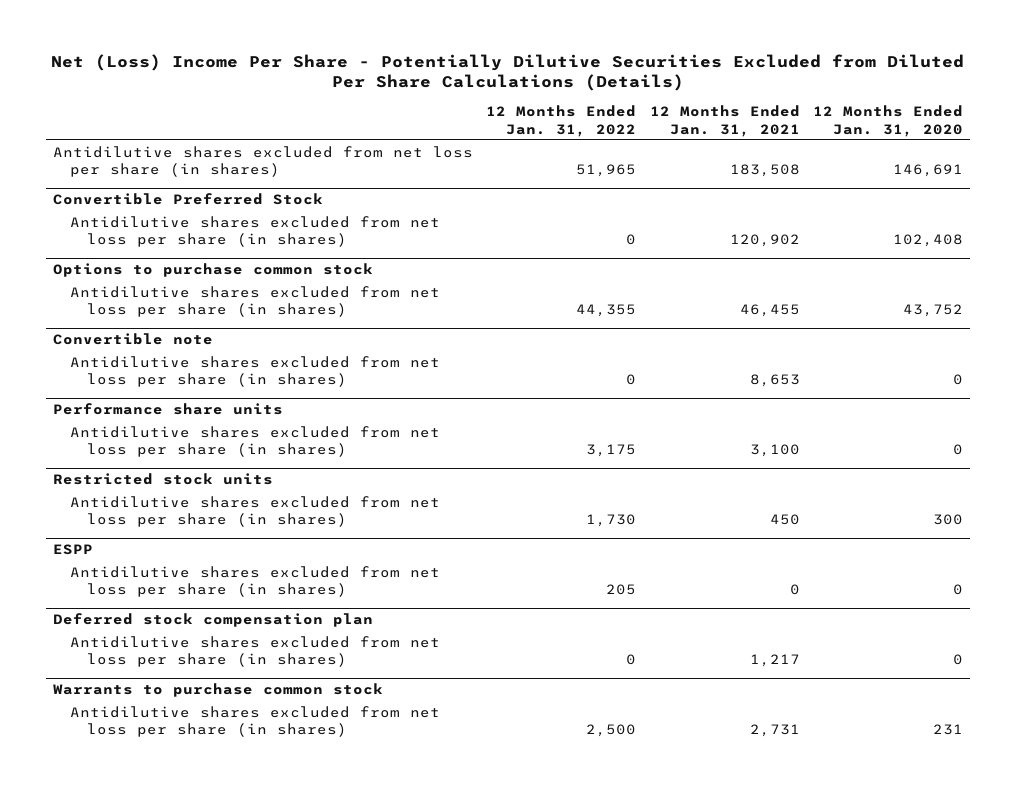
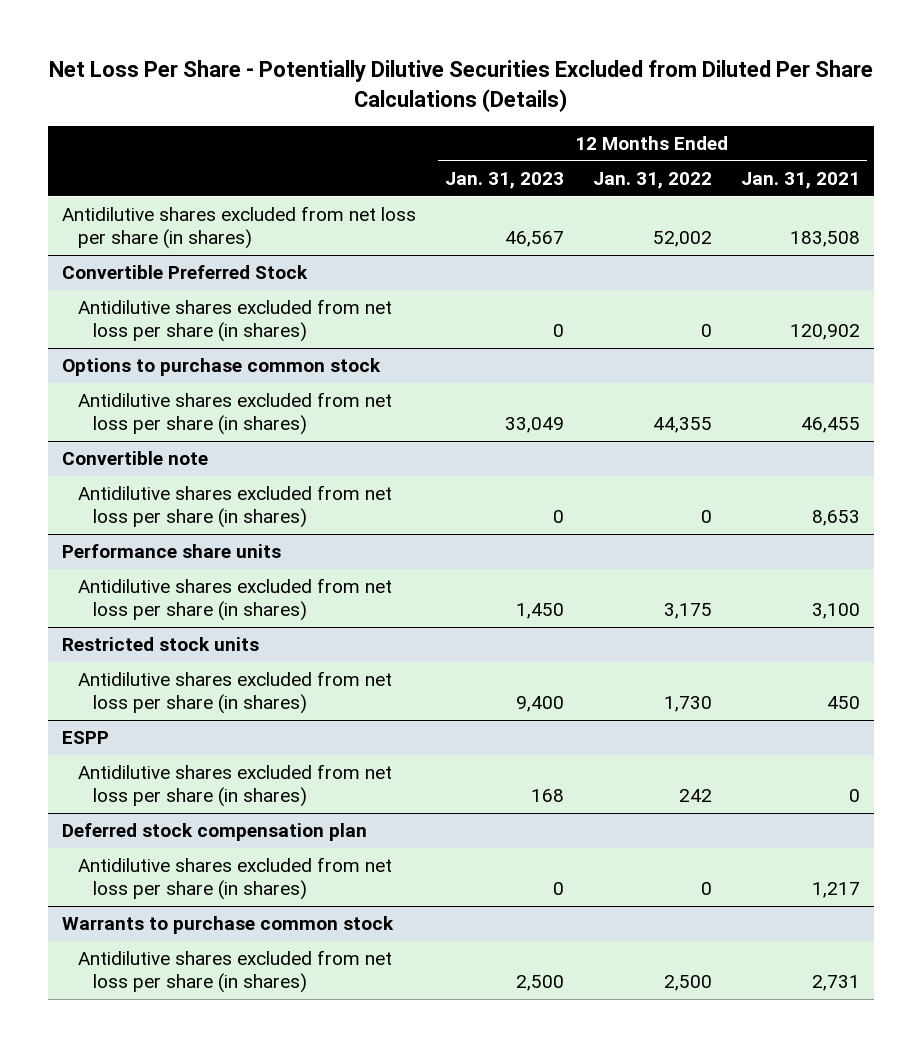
[51,53,965,92] Net (Loss) Income Per Share - Potentially Dilutive Securities Excluded from Diluted Per Share Calculations (Details) -> [48,60,873,112] Net Loss Per Share - Potentially Dilutive Securities Excluded from Diluted Per Share Calculations (Details)
[813,105,964,137] 12 Months Ended Jan. 31, 2020 -> none
none -> [445,172,565,190] Jan. 31, 2023
[576,163,637,177] 51,965 -> [652,230,712,247] 52,002
[606,583,637,595] 205 -> [678,788,712,802] 242

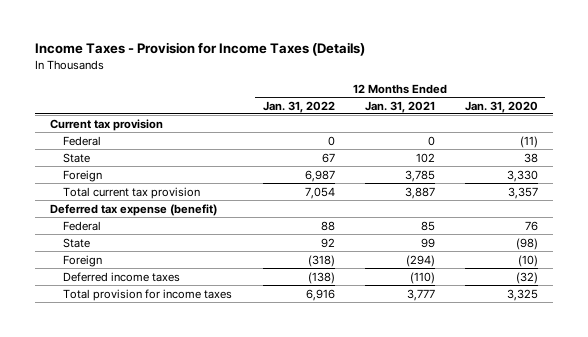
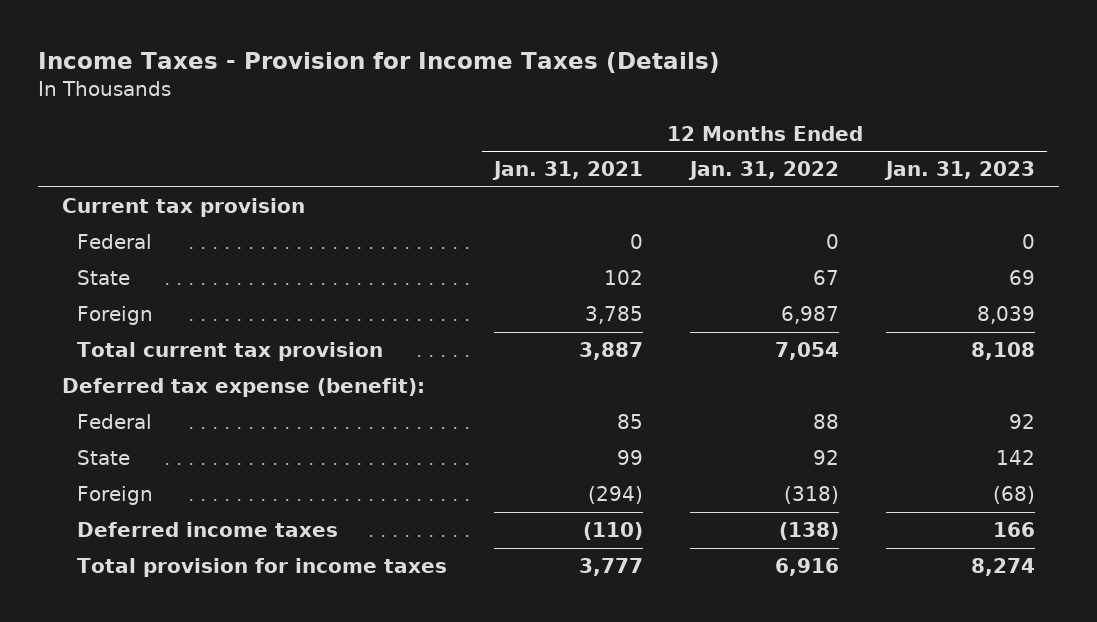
[464,100,538,113] Jan. 31, 2020 -> none
none -> [884,161,1036,181] Jan. 31, 2023
[50,203,218,216] Deferred tax expense (benefit) -> [61,378,425,398] Deferred tax expense (benefit):

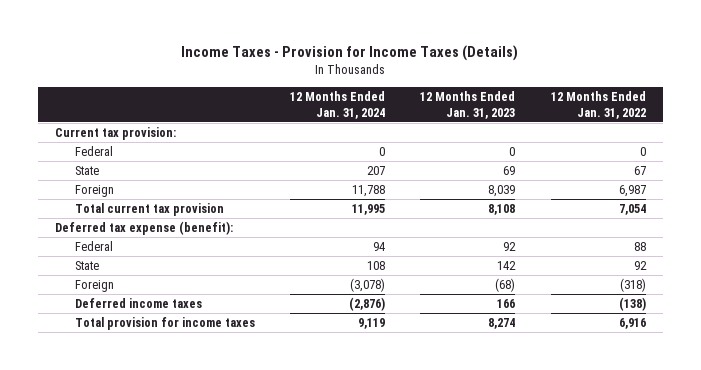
[491,161,643,181] Jan. 31, 2021 -> none
none -> [290,91,386,119] 12 Months Ended Jan. 31, 2024
[61,198,305,218] Current tax provision -> [55,126,177,140] Current tax provision:

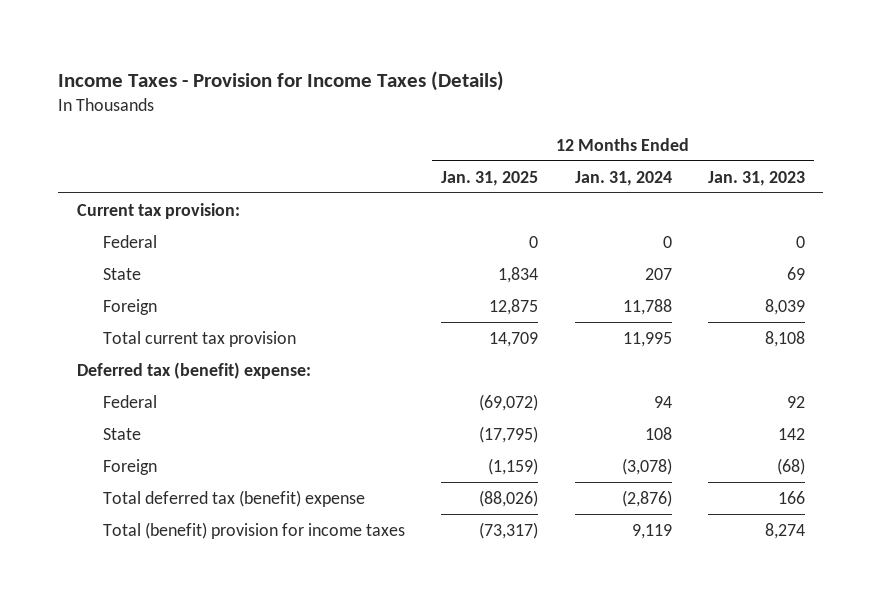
[550,91,646,119] 12 Months Ended Jan. 31, 2022 -> none
none -> [441,170,539,186] Jan. 31, 2025
[55,220,234,235] Deferred tax expense (benefit): -> [76,361,311,379] Deferred tax (benefit) expense:
[74,297,202,308] Deferred income taxes -> [102,489,365,507] Total deferred tax (benefit) expense
[74,316,255,330] Total provision for income taxes -> [102,521,405,539] Total (benefit) provision for income taxes

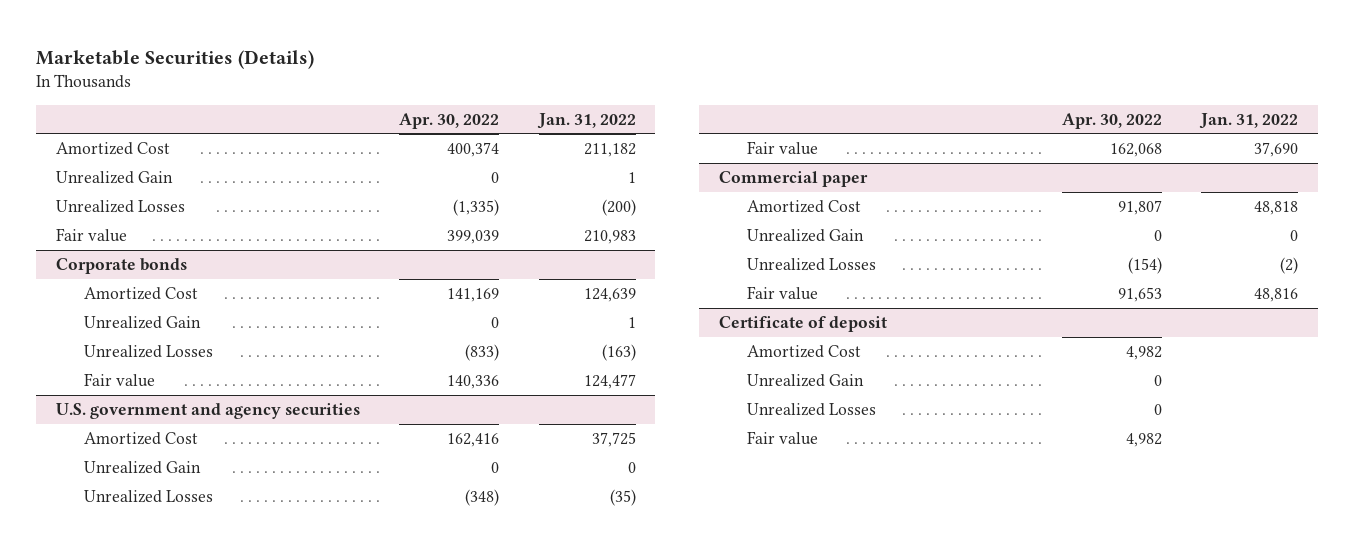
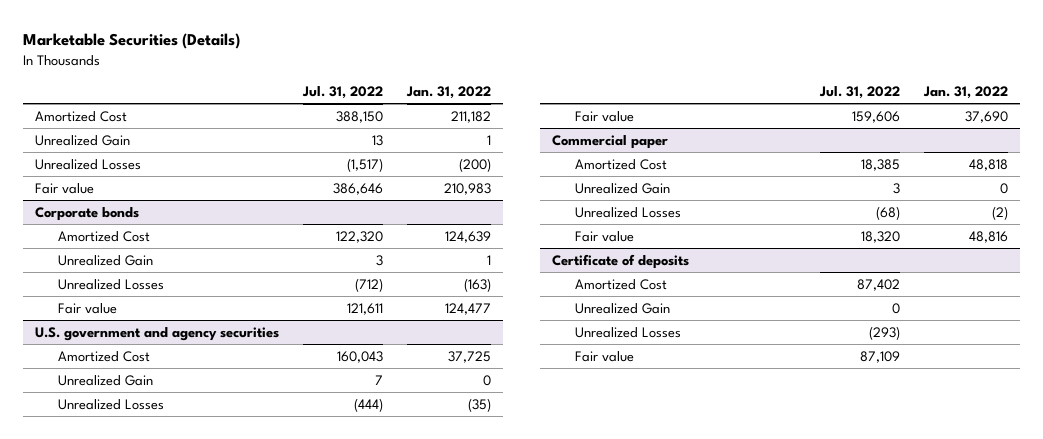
[399,112,500,129] Apr. 30, 2022 -> none
none -> [301,86,383,100] Jul. 31, 2022
[718,315,887,332] Certificate of deposit -> [551,253,689,269] Certificate of deposits

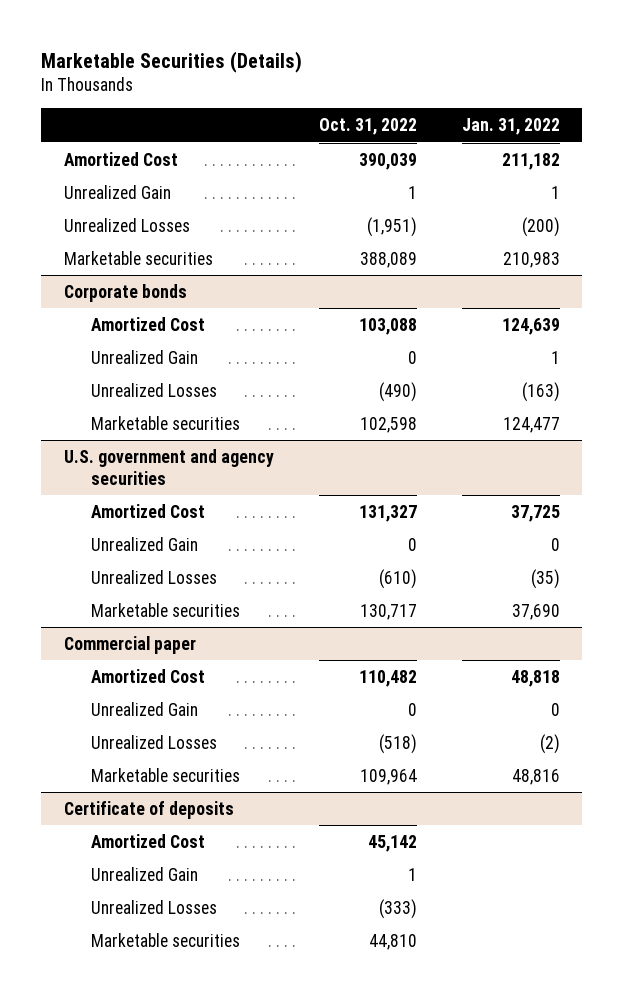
[301,86,383,100] Jul. 31, 2022 -> none
none -> [318,118,417,136] Oct. 31, 2022
[34,182,94,194] Fair value -> [63,250,213,265] Marketable securities
[57,302,117,314] Fair value -> [90,415,240,430] Marketable securities
[574,110,634,122] Fair value -> [90,602,240,617] Marketable securities
[574,230,634,242] Fair value -> [90,767,240,782] Marketable securities
[574,350,634,362] Fair value -> [90,932,240,947] Marketable securities

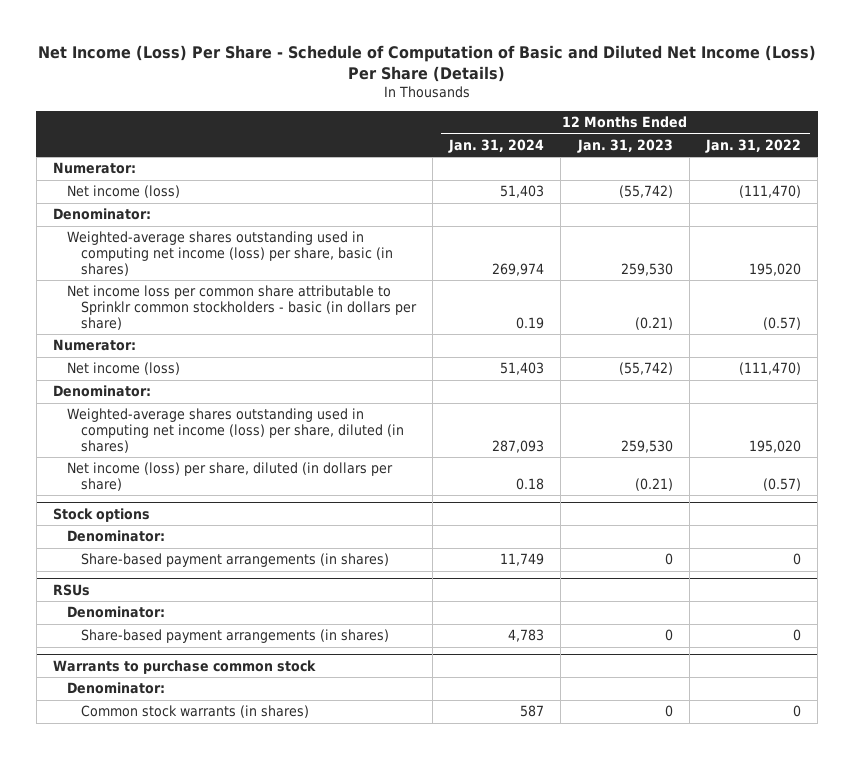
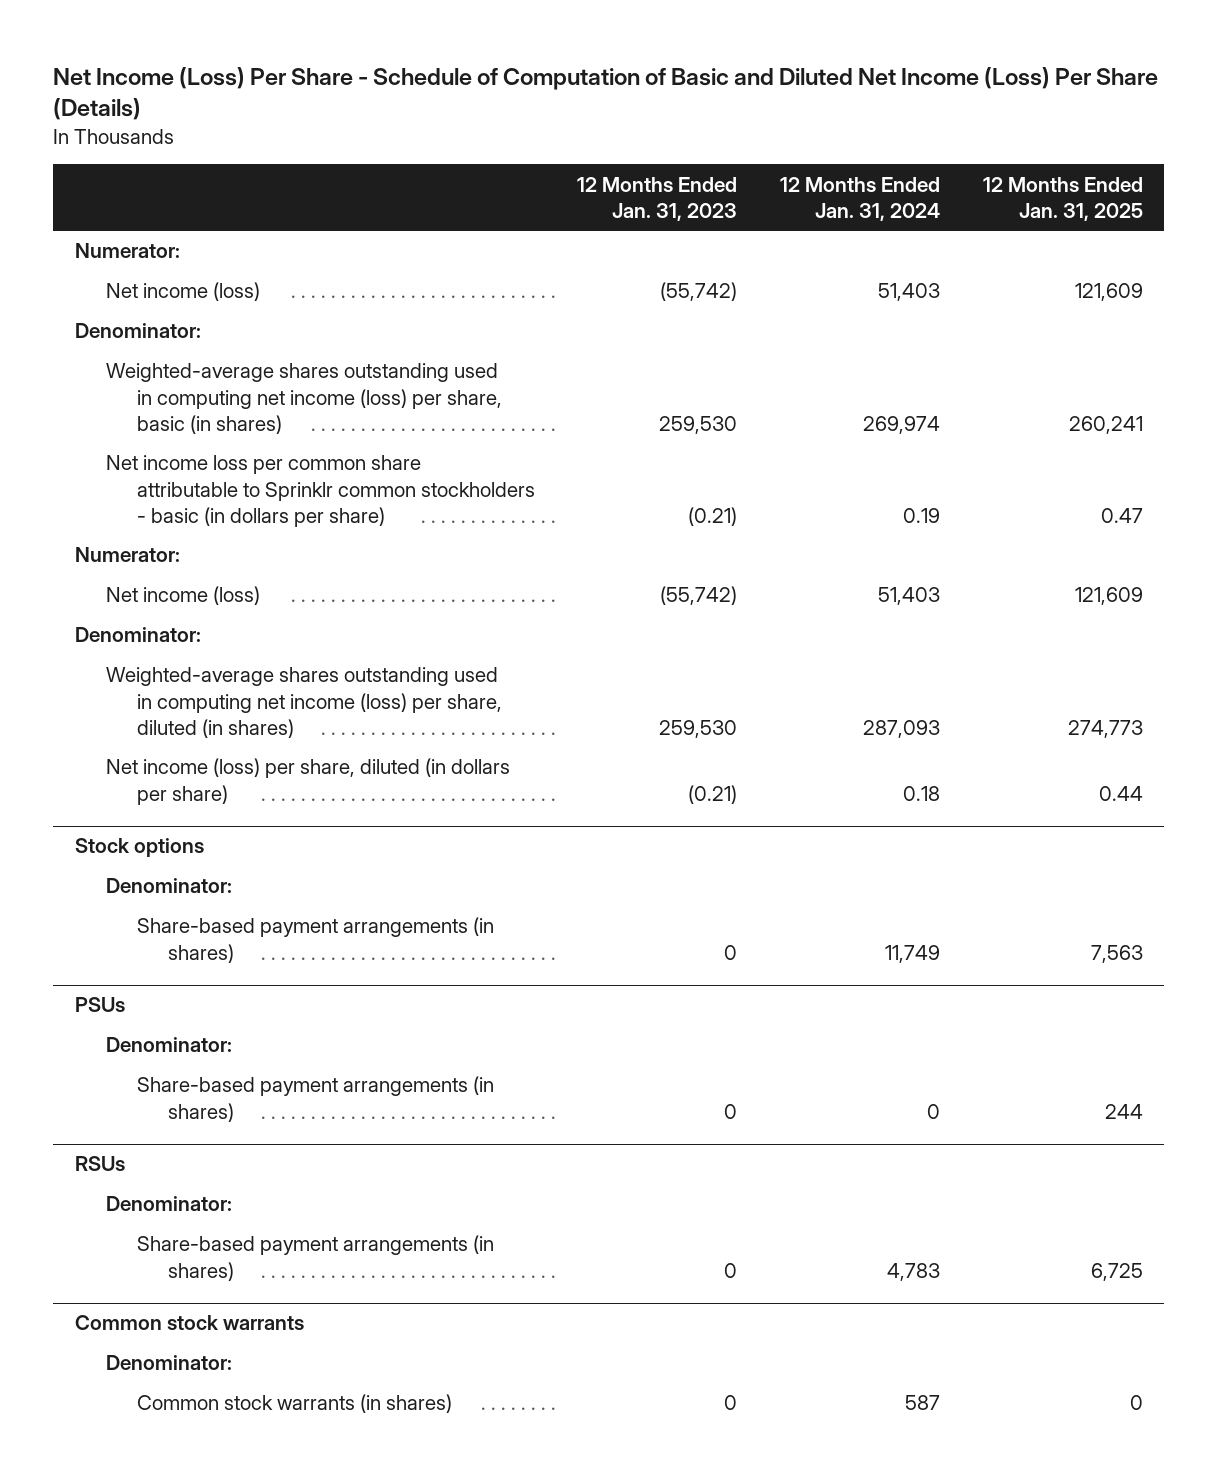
[705,138,802,153] Jan. 31, 2022 -> none
none -> [982,176,1143,221] 12 Months Ended Jan. 31, 2025
none -> [74,997,125,1013] PSUs
none -> [105,1037,232,1053] Denominator:
none -> [136,1076,494,1122] Share-based payment arrangements (in shares)
[53,660,317,675] Warrants to purchase common stock -> [74,1315,304,1331] Common stock warrants

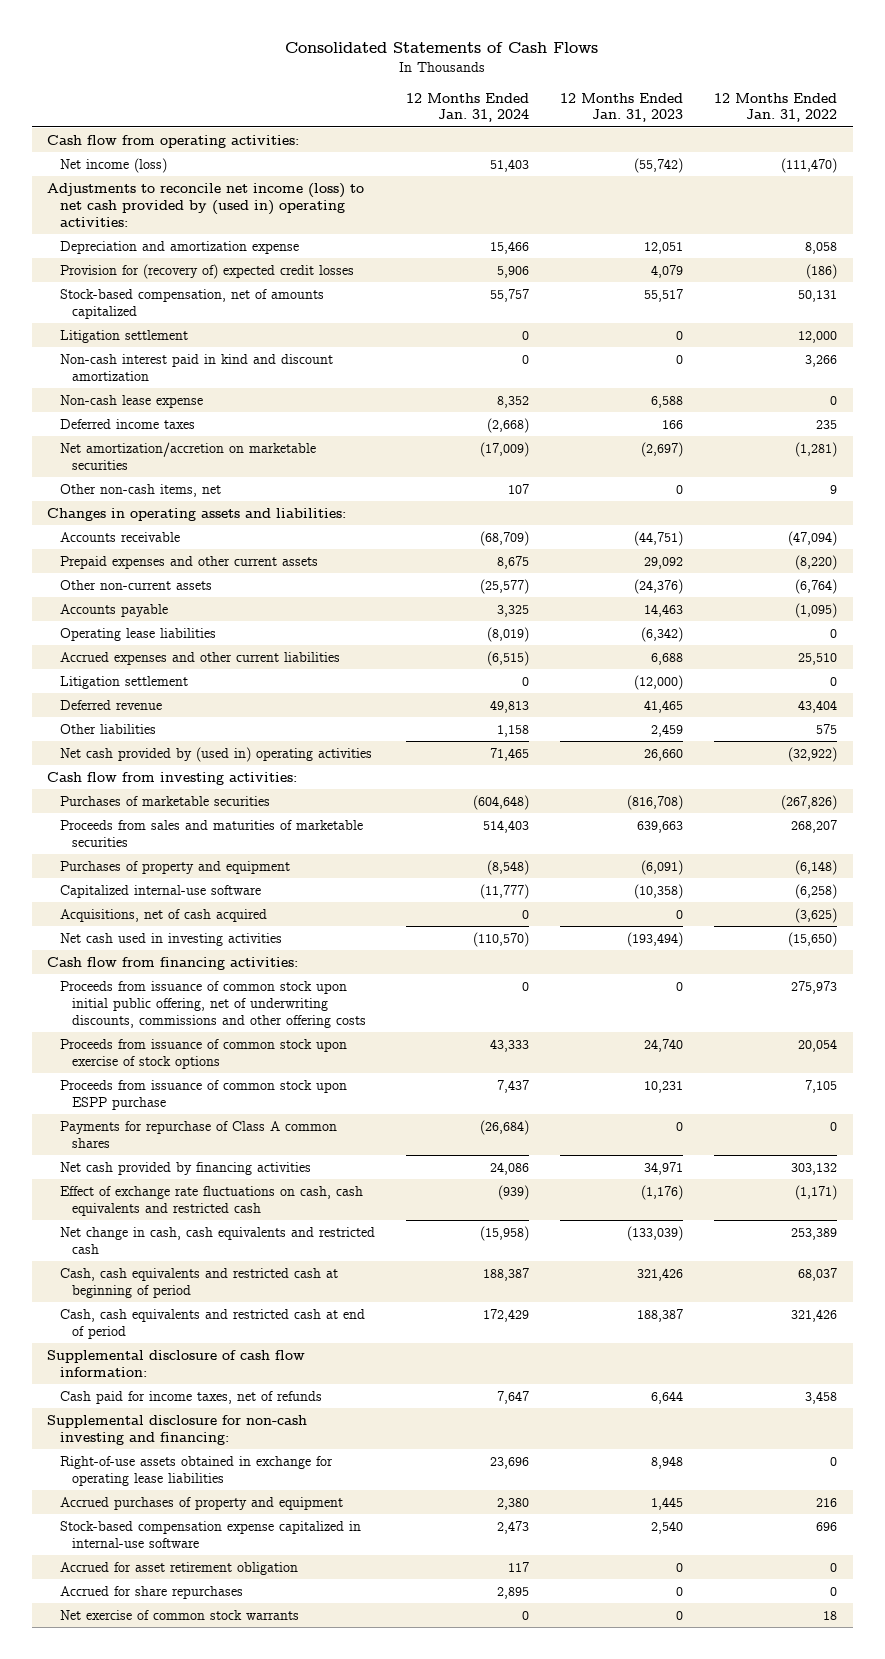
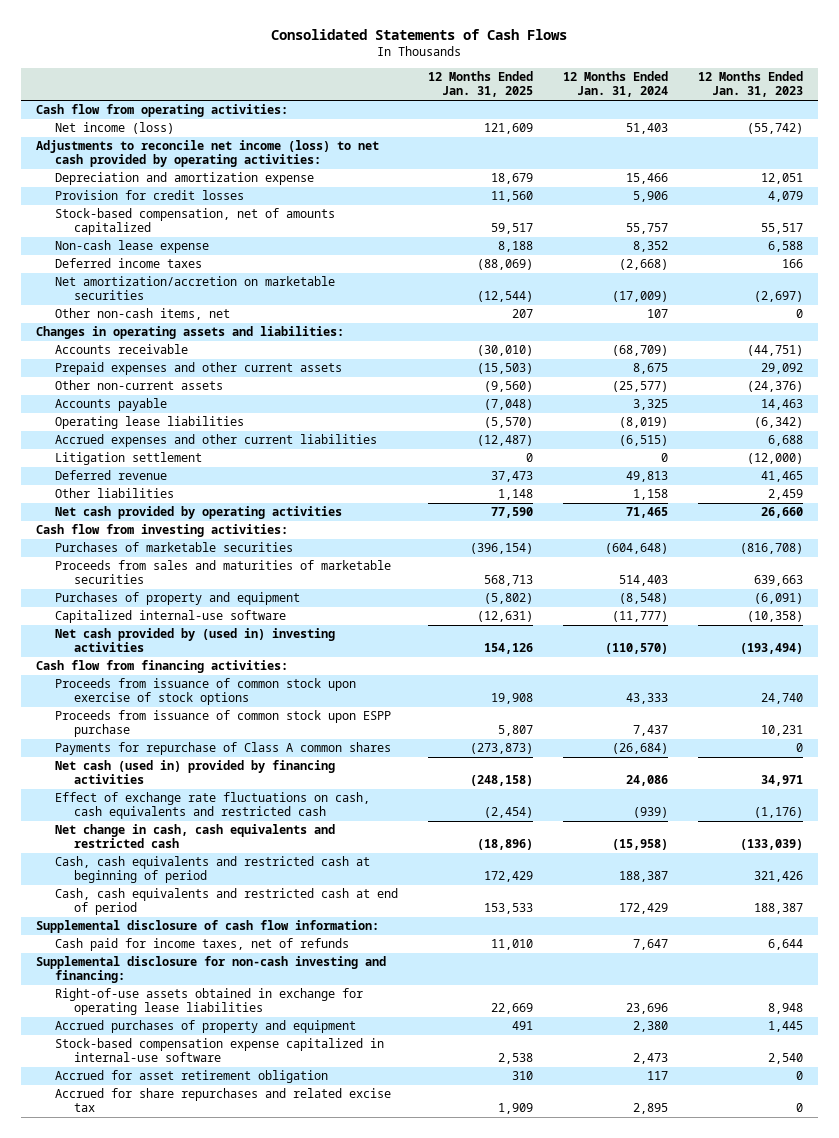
[714,92,838,123] 12 Months Ended Jan. 31, 2022 -> none
none -> [427,71,533,98] 12 Months Ended Jan. 31, 2025
[47,182,365,227] Adjustments to reconcile net income (loss) to net cash provided by (used in) operating activities: -> [35,140,379,168] Adjustments to reconcile net income (loss) to net cash provided by operating activities:
[59,263,354,279] Provision for (recovery of) expected credit losses -> [54,190,244,201] Provision for credit losses
[59,329,188,343] Litigation settlement -> none
[59,353,333,381] Non-cash interest paid in kind and discount amortization -> none
[59,746,372,762] Net cash provided by (used in) operating activities -> [54,506,342,520] Net cash provided by operating activities
[59,908,267,922] Acquisitions, net of cash acquired -> none
[59,932,282,946] Net cash used in investing activities -> [54,628,335,653] Net cash provided by (used in) investing activities
[59,980,366,1028] Proceeds from issuance of common stock upon initial public offering, net of underwriting discounts, commissions and other offering costs -> none
[59,1161,311,1175] Net cash provided by financing activities -> [54,760,335,785] Net cash (used in) provided by financing activities
[59,1609,299,1620] Net exercise of common stock warrants -> none
[59,1585,243,1599] Accrued for share repurchases -> [54,1088,391,1113] Accrued for share repurchases and related excise tax

